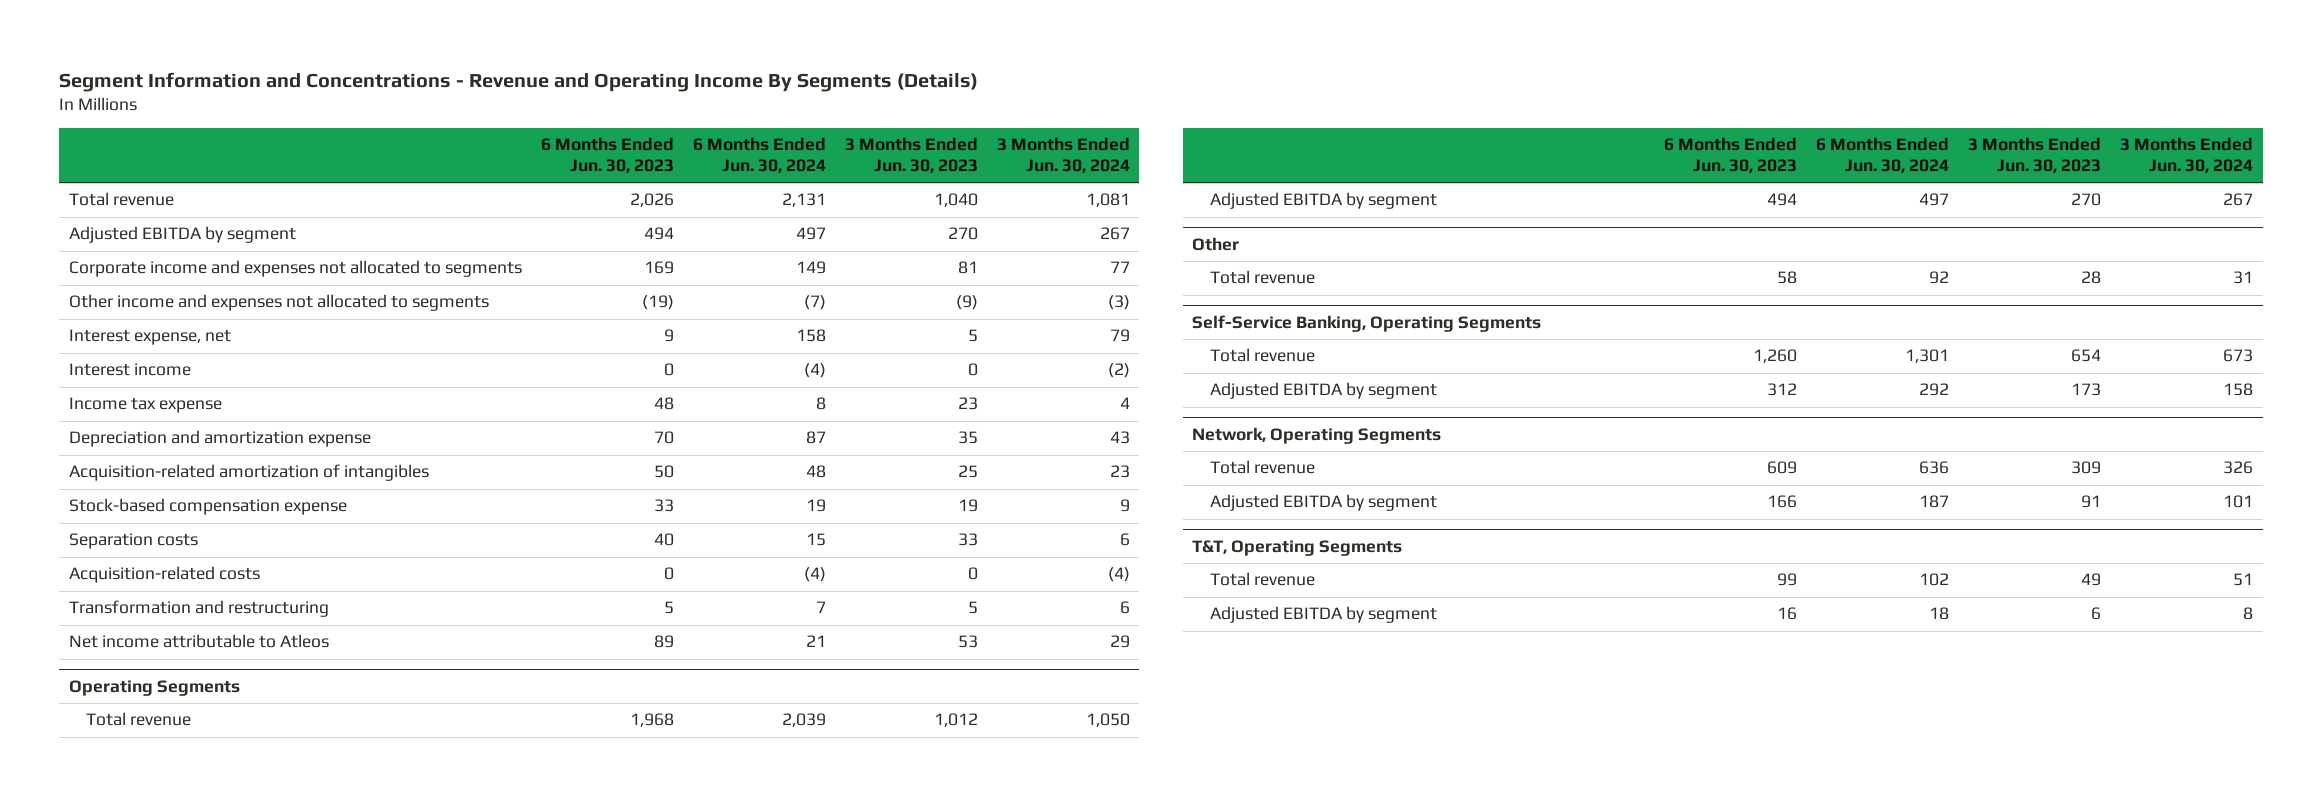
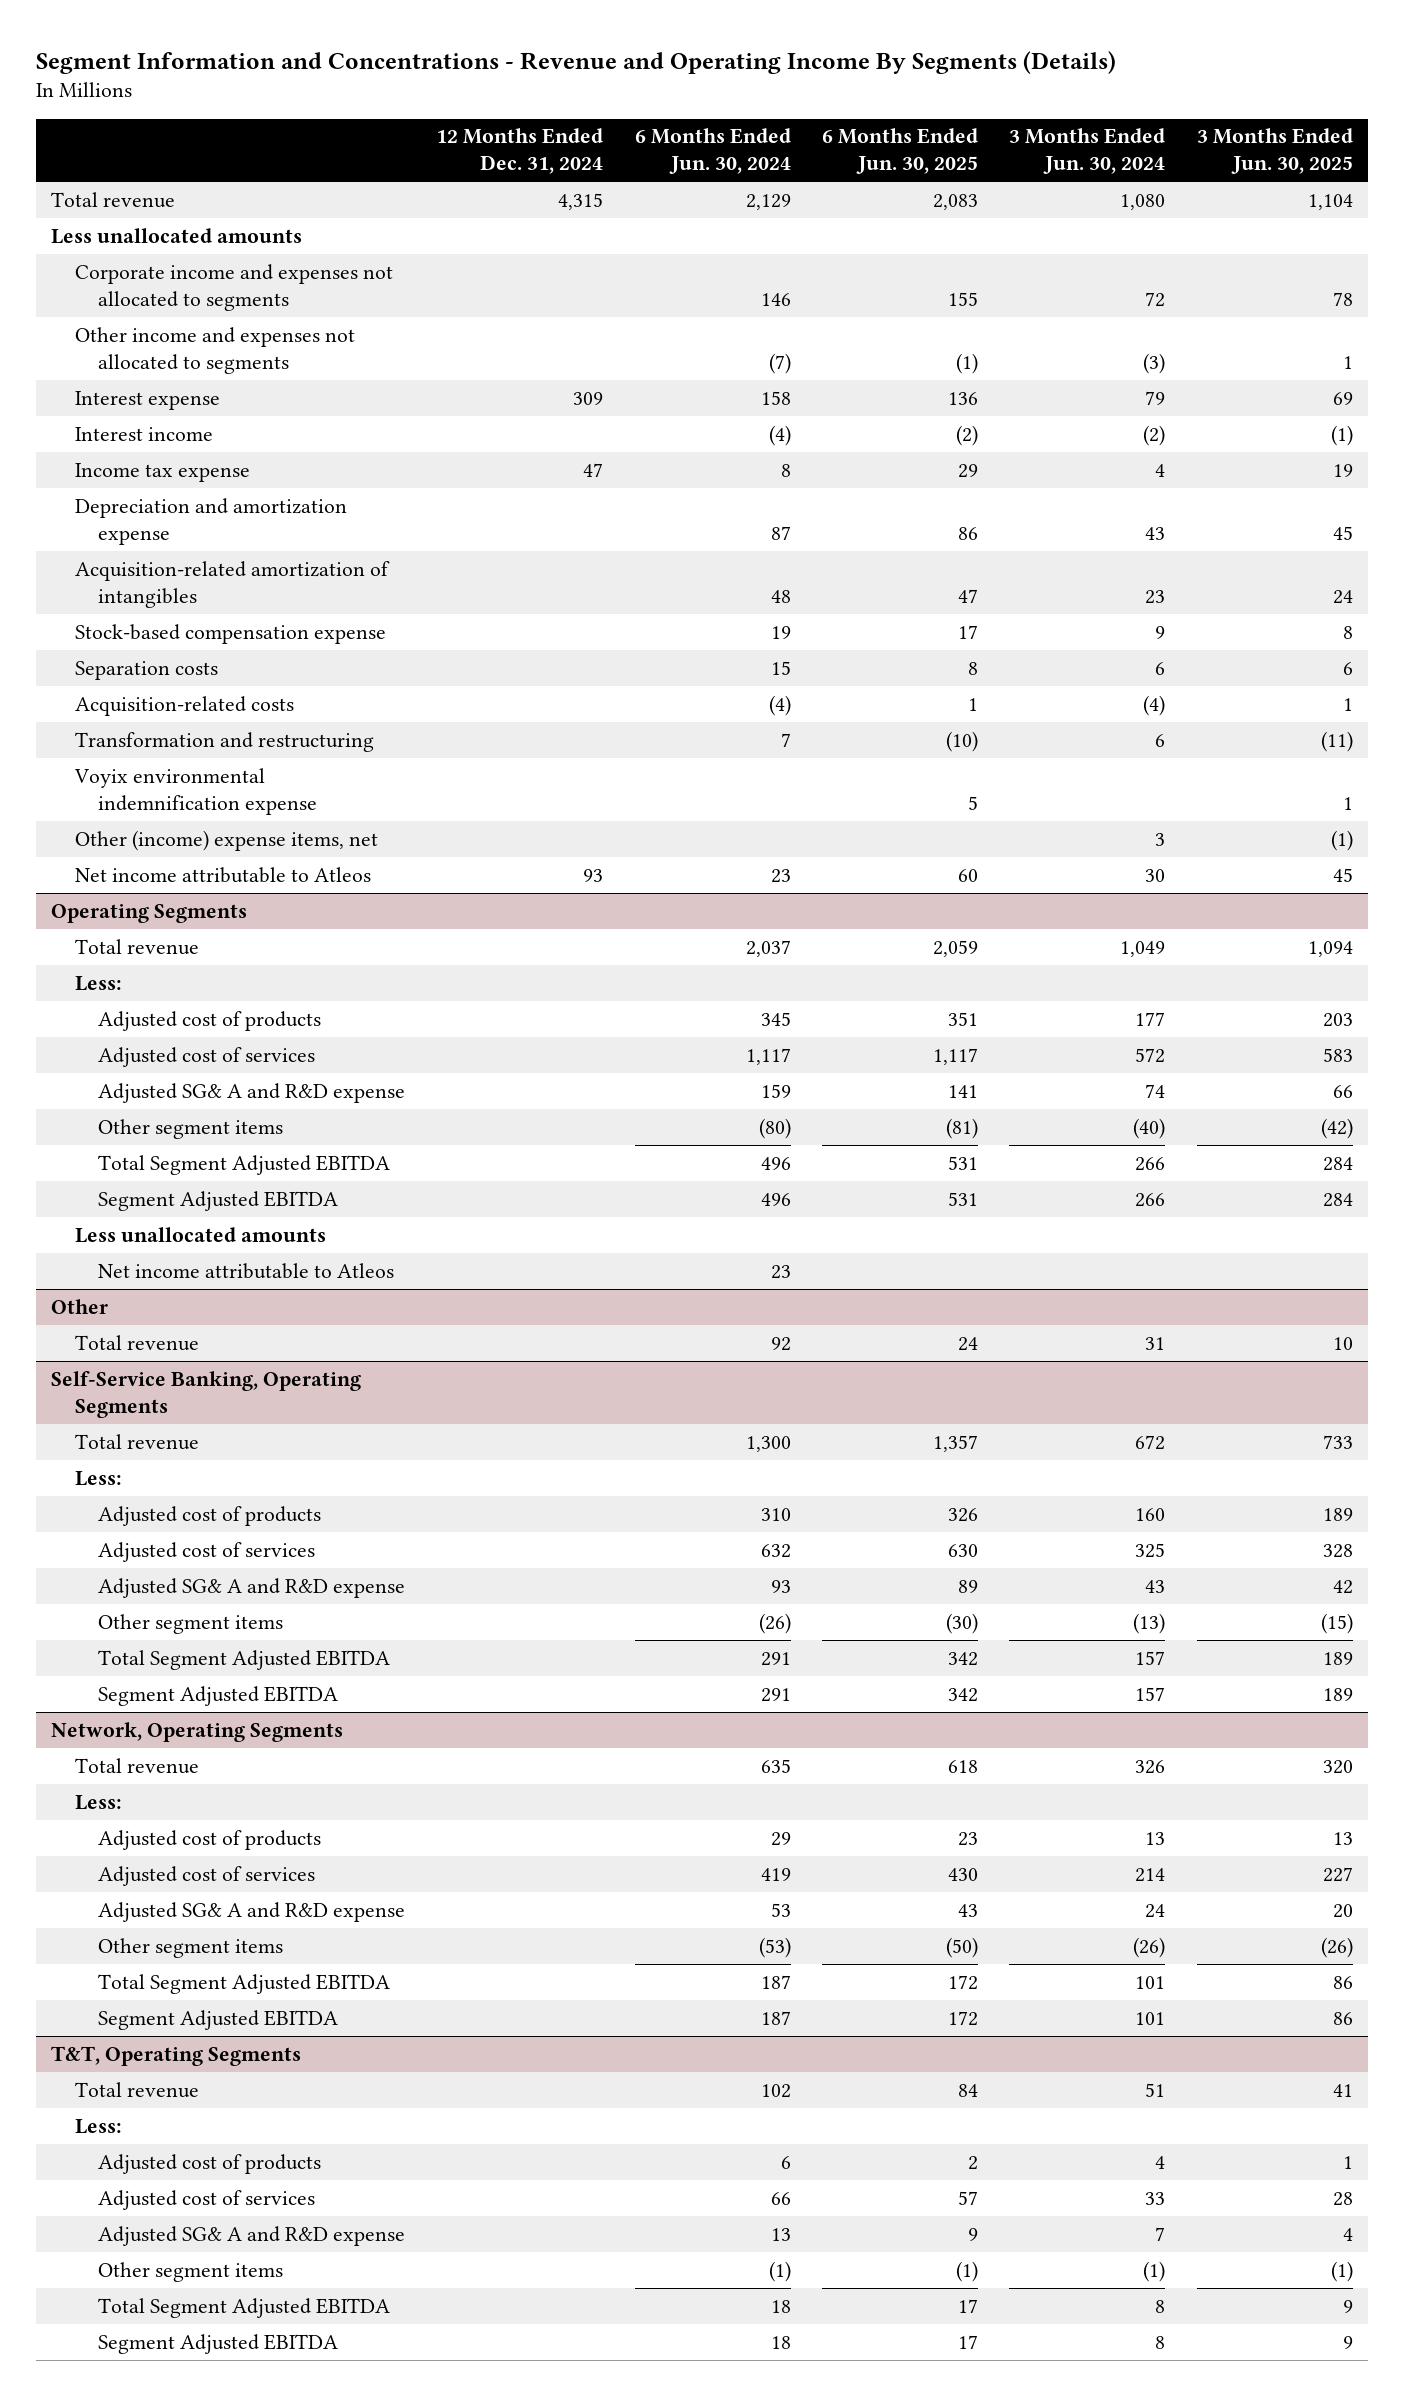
[540,137,674,174] 6 Months Ended Jun. 30, 2023 -> none
[844,137,978,174] 3 Months Ended Jun. 30, 2023 -> none
none -> [436,128,604,175] 12 Months Ended Dec. 31, 2024
none -> [822,128,979,175] 6 Months Ended Jun. 30, 2025
none -> [1196,128,1353,175] 3 Months Ended Jun. 30, 2025
[68,226,296,244] Adjusted EBITDA by segment -> none
[781,193,826,208] 2,131 -> [745,193,791,210] 2,129
[1085,193,1130,208] 1,081 -> [1120,193,1166,210] 1,080
none -> [51,227,303,244] Less unallocated amounts
[795,261,826,275] 149 -> [760,292,791,306] 146
[1109,261,1130,274] 77 -> [1145,291,1166,307] 72
[68,329,231,346] Interest expense, net -> [74,390,220,410] Interest expense
none -> [73,767,318,815] Voyix environmental indemnification expense
none -> [74,829,378,851] Other (income) expense items, net
[805,635,826,648] 21 -> [770,868,791,883] 23
[1109,635,1130,649] 29 -> [1145,868,1166,882] 30
[781,713,826,728] 2,039 -> [745,939,791,957] 2,037
[1085,713,1130,728] 1,050 -> [1120,940,1166,957] 1,049
none -> [74,975,122,991] Less:
none -> [98,1010,322,1031] Adjusted cost of products
none -> [98,1046,316,1067] Adjusted cost of services
none -> [98,1082,406,1103] Adjusted SG& A and R&D expense
none -> [98,1118,284,1139] Other segment items
[1209,192,1437,210] Adjusted EBITDA by segment -> [98,1154,391,1175] Total Segment Adjusted EBITDA
[1919,193,1950,207] 497 -> [760,1156,791,1170] 496
[2223,193,2254,207] 267 -> [1135,1156,1166,1171] 266
none -> [98,1190,339,1211] Segment Adjusted EBITDA
none -> [74,1226,326,1243] Less unallocated amounts
none -> [98,1262,395,1279] Net income attributable to Atleos
[1905,349,1950,364] 1,301 -> [745,1435,791,1452] 1,300
[2223,349,2254,363] 673 -> [1135,1434,1166,1450] 672
none -> [74,1470,122,1486] Less:
none -> [98,1505,322,1526] Adjusted cost of products
none -> [98,1541,316,1562] Adjusted cost of services
none -> [98,1577,406,1598] Adjusted SG& A and R&D expense
none -> [98,1613,284,1634] Other segment items
[1209,382,1437,400] Adjusted EBITDA by segment -> [98,1649,391,1670] Total Segment Adjusted EBITDA
[1919,383,1950,397] 292 -> [760,1651,791,1666] 291
[2223,383,2254,397] 158 -> [1135,1650,1166,1665] 157
none -> [98,1685,339,1706] Segment Adjusted EBITDA
[1919,461,1950,475] 636 -> [760,1758,791,1773] 635
none -> [74,1794,122,1810] Less:
none -> [98,1829,322,1850] Adjusted cost of products
none -> [98,1865,316,1886] Adjusted cost of services
none -> [98,1901,406,1922] Adjusted SG& A and R&D expense
none -> [98,1937,284,1958] Other segment items
[1209,494,1437,512] Adjusted EBITDA by segment -> [98,1973,391,1994] Total Segment Adjusted EBITDA
none -> [98,2009,339,2030] Segment Adjusted EBITDA
none -> [74,2118,122,2134] Less:
none -> [98,2153,322,2174] Adjusted cost of products
none -> [98,2189,316,2210] Adjusted cost of services
none -> [98,2225,406,2246] Adjusted SG& A and R&D expense
none -> [98,2261,284,2282] Other segment items
[1209,606,1437,624] Adjusted EBITDA by segment -> [98,2297,391,2318] Total Segment Adjusted EBITDA
none -> [98,2333,339,2354] Segment Adjusted EBITDA

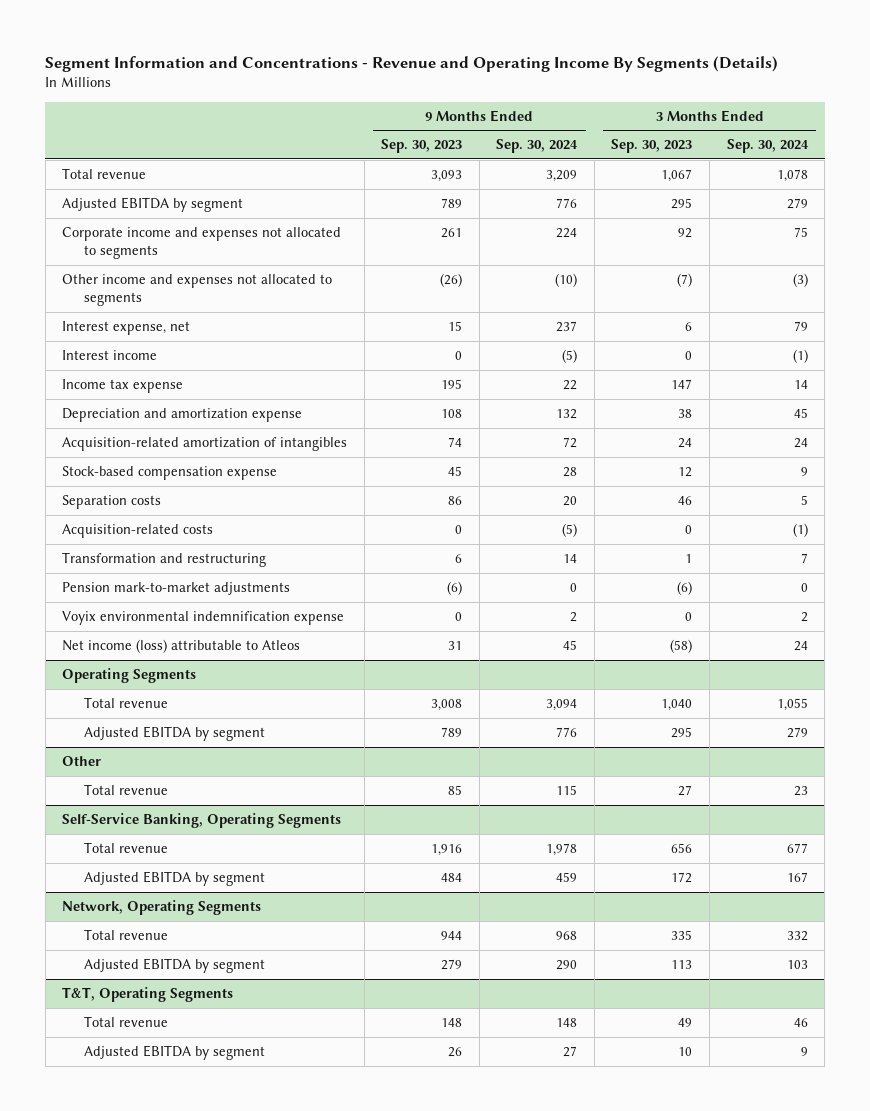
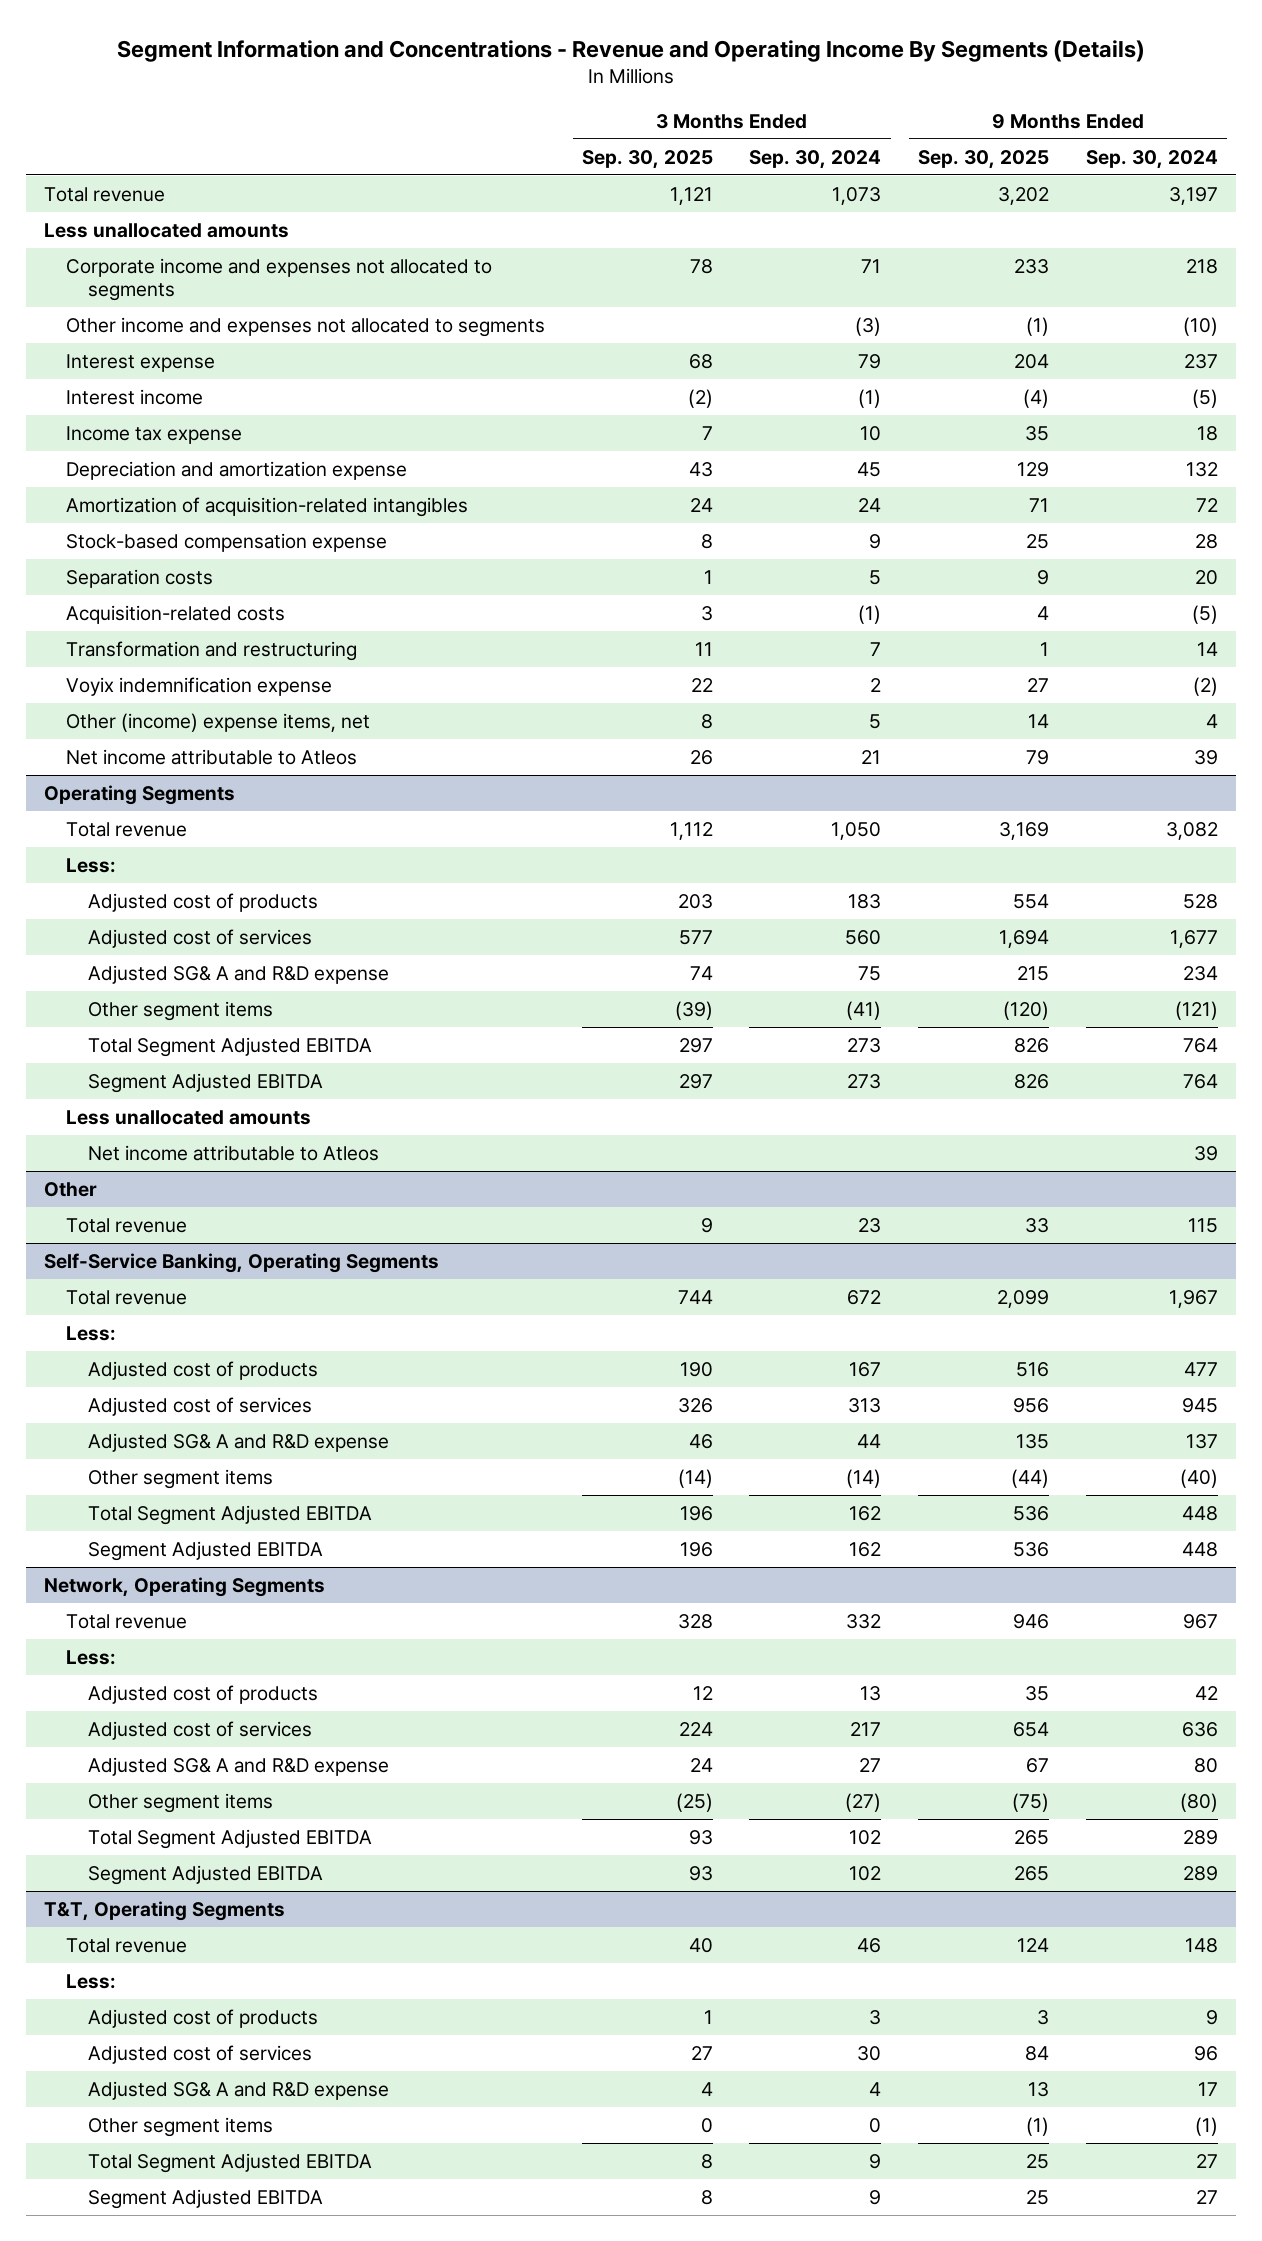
[381,139,463,154] Sep. 30, 2023 -> none
[611,139,693,154] Sep. 30, 2023 -> none
none -> [581,149,713,169] Sep. 30, 2025
none -> [918,149,1050,169] Sep. 30, 2025
[62,196,244,212] Adjusted EBITDA by segment -> none
[546,169,578,182] 3,209 -> [1168,186,1218,205] 3,197
[776,168,808,182] 1,078 -> [832,186,882,205] 1,073
none -> [44,222,290,238] Less unallocated amounts
[556,227,578,238] 224 -> [1185,258,1218,274] 218
[793,226,808,237] 75 -> [861,258,882,273] 71
[62,320,191,335] Interest expense, net -> [66,353,216,372] Interest expense
[563,379,578,390] 22 -> [1196,425,1218,441] 18
[793,379,808,389] 14 -> [860,425,882,441] 10
[62,436,348,451] Acquisition-related amortization of intangibles -> [66,496,469,517] Amortization of acquisition-related intangibles
[62,581,291,595] Pension mark-to-market adjustments -> none
[62,610,345,625] Voyix environmental indemnification expense -> [66,676,333,696] Voyix indemnification expense
[570,611,578,622] 2 -> [1192,676,1218,696] (2)
none -> [66,712,371,732] Other (income) expense items, net
[62,638,301,653] Net income (loss) attributable to Atleos -> [66,748,358,765] Net income attributable to Atleos
[563,639,578,650] 45 -> [1193,749,1218,765] 39
[793,640,808,651] 24 -> [861,749,882,764] 21
[546,698,578,711] 3,094 -> [1165,821,1218,840] 3,082
[776,697,808,711] 1,055 -> [831,821,882,840] 1,050
none -> [66,857,117,873] Less:
none -> [87,892,318,912] Adjusted cost of products
none -> [87,928,312,948] Adjusted cost of services
none -> [87,964,389,984] Adjusted SG& A and R&D expense
none -> [87,1000,273,1021] Other segment items
[83,725,265,741] Adjusted EBITDA by segment -> [87,1036,372,1057] Total Segment Adjusted EBITDA
[556,726,578,737] 776 -> [1182,1037,1218,1053] 764
[786,726,808,738] 279 -> [847,1037,882,1053] 273
none -> [87,1072,323,1093] Segment Adjusted EBITDA
none -> [66,1109,312,1125] Less unallocated amounts
none -> [87,1144,379,1161] Net income attributable to Atleos
[546,842,578,856] 1,978 -> [1168,1289,1218,1308] 1,967
[786,842,808,853] 677 -> [847,1289,882,1305] 672
none -> [66,1325,117,1341] Less:
none -> [87,1360,318,1380] Adjusted cost of products
none -> [87,1396,312,1416] Adjusted cost of services
none -> [87,1432,389,1452] Adjusted SG& A and R&D expense
none -> [87,1468,273,1489] Other segment items
[83,870,265,886] Adjusted EBITDA by segment -> [87,1504,372,1525] Total Segment Adjusted EBITDA
[556,871,578,882] 459 -> [1181,1505,1218,1521] 448
[786,871,808,882] 167 -> [849,1505,882,1521] 162
none -> [87,1540,323,1561] Segment Adjusted EBITDA
[556,930,578,940] 968 -> [1182,1613,1218,1629] 967
none -> [66,1649,117,1665] Less:
none -> [87,1684,318,1704] Adjusted cost of products
none -> [87,1720,312,1740] Adjusted cost of services
none -> [87,1756,389,1776] Adjusted SG& A and R&D expense
none -> [87,1792,273,1813] Other segment items
[83,957,265,973] Adjusted EBITDA by segment -> [87,1828,372,1849] Total Segment Adjusted EBITDA
[556,959,578,970] 290 -> [1182,1829,1218,1845] 289
[786,959,808,969] 103 -> [849,1829,882,1845] 102
none -> [87,1864,323,1885] Segment Adjusted EBITDA
none -> [66,1973,117,1989] Less:
none -> [87,2008,318,2028] Adjusted cost of products
none -> [87,2044,312,2064] Adjusted cost of services
none -> [87,2080,389,2100] Adjusted SG& A and R&D expense
none -> [87,2116,273,2137] Other segment items
[83,1044,265,1060] Adjusted EBITDA by segment -> [87,2152,372,2173] Total Segment Adjusted EBITDA
none -> [87,2188,323,2209] Segment Adjusted EBITDA

